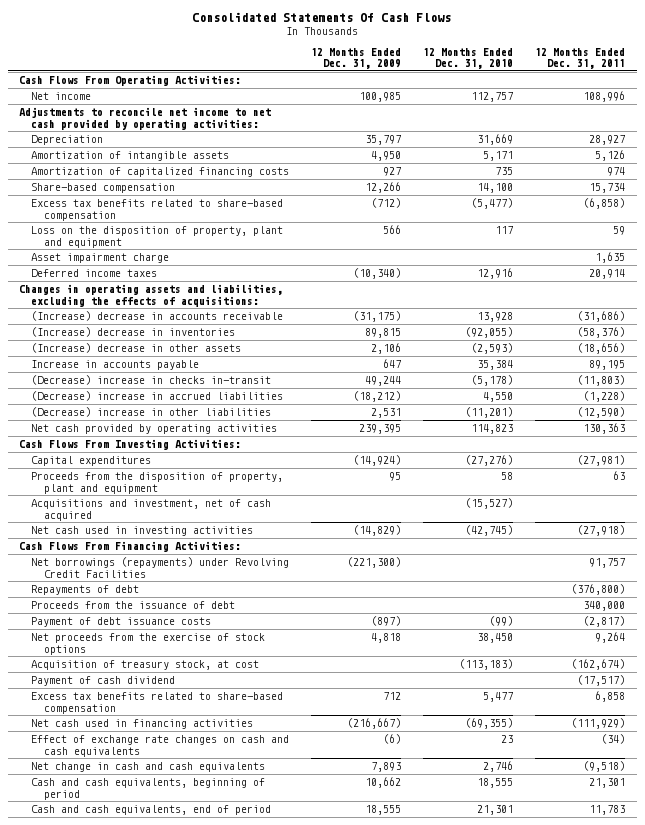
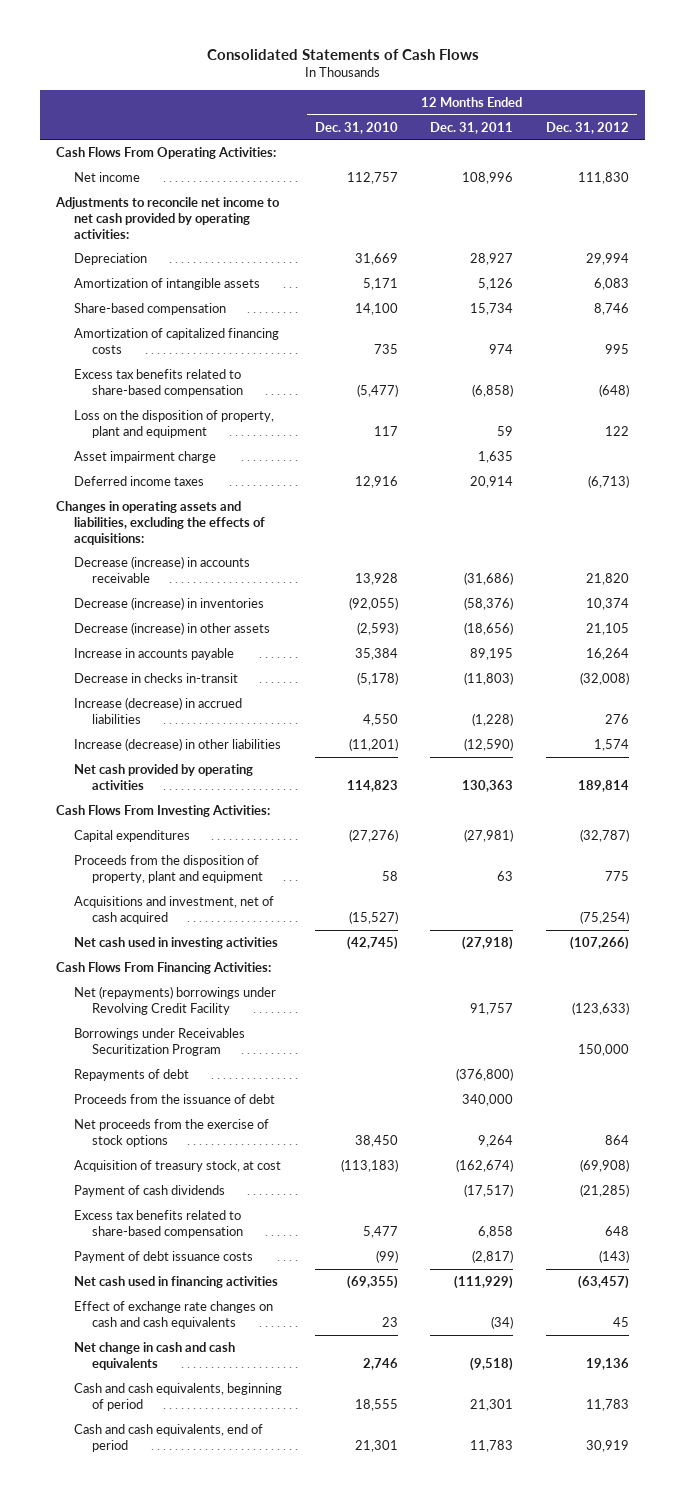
[192,12,452,23] Consolidated Statements Of Cash Flows -> [206,48,479,60] Consolidated Statements of Cash Flows
[311,47,402,70] 12 Months Ended Dec. 31, 2009 -> none
none -> [545,121,629,134] Dec. 31, 2012
[31,167,290,178] Amortization of capitalized financing costs -> [74,327,280,354] Amortization of capitalized financing costs
[31,311,284,322] (Increase) decrease in accounts receivable -> [74,555,251,583] Decrease (increase) in accounts receivable
[31,327,236,338] (Increase) decrease in inventories -> [74,596,265,610] Decrease (increase) in inventories
[31,343,242,354] (Increase) decrease in other assets -> [74,621,271,635] Decrease (increase) in other assets
[31,375,272,386] (Decrease) increase in checks in-transit -> [74,672,239,683] Decrease in checks in-transit
[31,391,284,402] (Decrease) increase in accrued liabilities -> [74,696,243,724] Increase (decrease) in accrued liabilities
[31,407,272,418] (Decrease) increase in other liabilities -> [74,737,282,751] Increase (decrease) in other liabilities
[31,557,290,578] Net borrowings (repayments) under Revolving Credit Facilities -> [74,985,277,1015] Net (repayments) borrowings under Revolving Credit Facility
none -> [74,1027,246,1056] Borrowings under Receivables Securitization Program
[31,676,176,687] Payment of cash dividend -> [74,1184,226,1197] Payment of cash dividends
[31,617,212,628] Payment of debt issuance costs -> [74,1250,254,1263] Payment of debt issuance costs

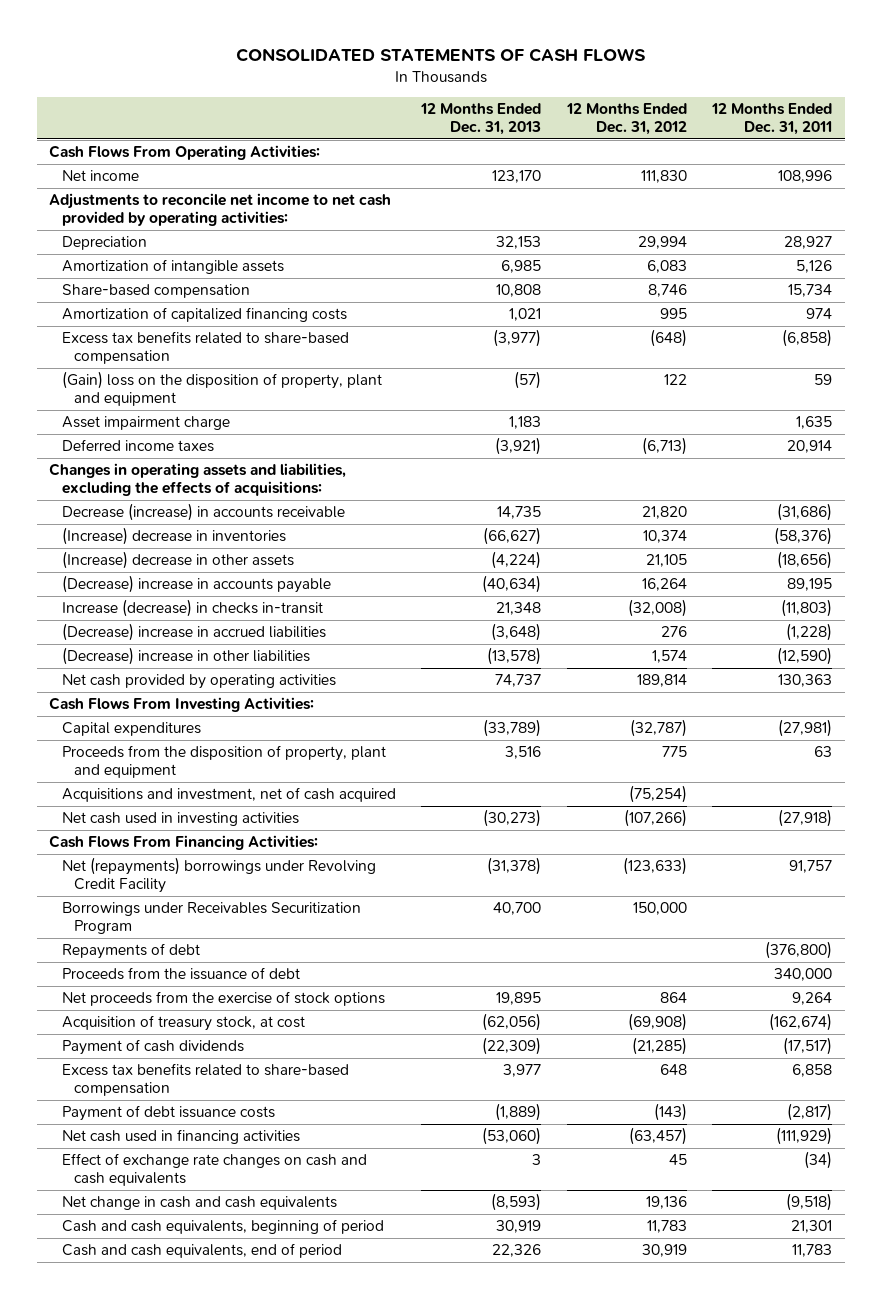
[206,48,479,60] Consolidated Statements of Cash Flows -> [235,47,646,62] CONSOLIDATED STATEMENTS OF CASH FLOWS
[314,121,398,134] Dec. 31, 2010 -> none
none -> [420,103,542,136] 12 Months Ended Dec. 31, 2013
[74,409,275,438] Loss on the disposition of property, plant and equipment -> [61,371,382,407] (Gain) loss on the disposition of property, plant and equipment
[74,596,265,610] Decrease (increase) in inventories -> [61,527,286,546] (Increase) decrease in inventories
[74,621,271,635] Decrease (increase) in other assets -> [61,551,294,570] (Increase) decrease in other assets
[74,647,235,660] Increase in accounts payable -> [61,575,331,594] (Decrease) increase in accounts payable
[74,672,239,683] Decrease in checks in-transit -> [61,599,323,618] Increase (decrease) in checks in-transit
[74,696,243,724] Increase (decrease) in accrued liabilities -> [61,623,326,642] (Decrease) increase in accrued liabilities
[74,737,282,751] Increase (decrease) in other liabilities -> [61,647,310,666] (Decrease) increase in other liabilities

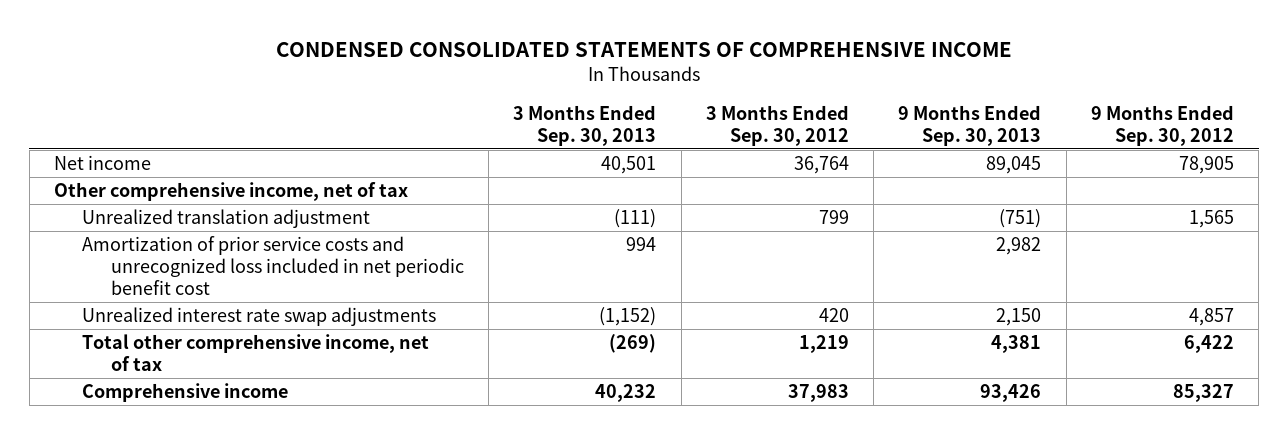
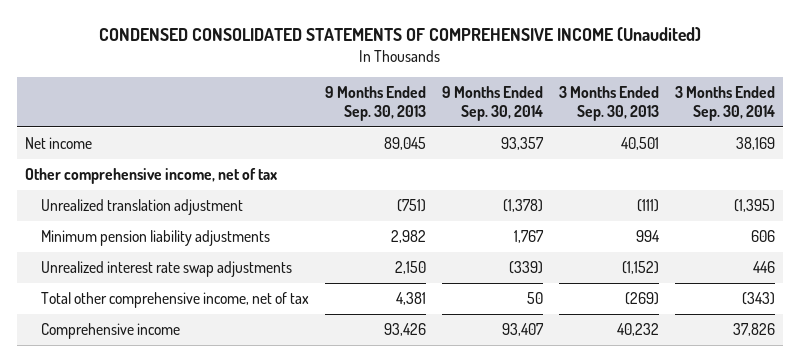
[275,42,1012,58] CONDENSED CONSOLIDATED STATEMENTS OF COMPREHENSIVE INCOME -> [99,26,702,41] CONDENSED CONSOLIDATED STATEMENTS OF COMPREHENSIVE INCOME (Unaudited)
[705,104,849,146] 3 Months Ended Sep. 30, 2012 -> none
[1090,104,1234,146] 9 Months Ended Sep. 30, 2012 -> none
none -> [441,85,543,122] 9 Months Ended Sep. 30, 2014
none -> [674,85,775,122] 3 Months Ended Sep. 30, 2014
[82,236,464,296] Amortization of prior service costs and unrecognized loss included in net periodic benefit cost -> [40,229,270,246] Minimum pension liability adjustments

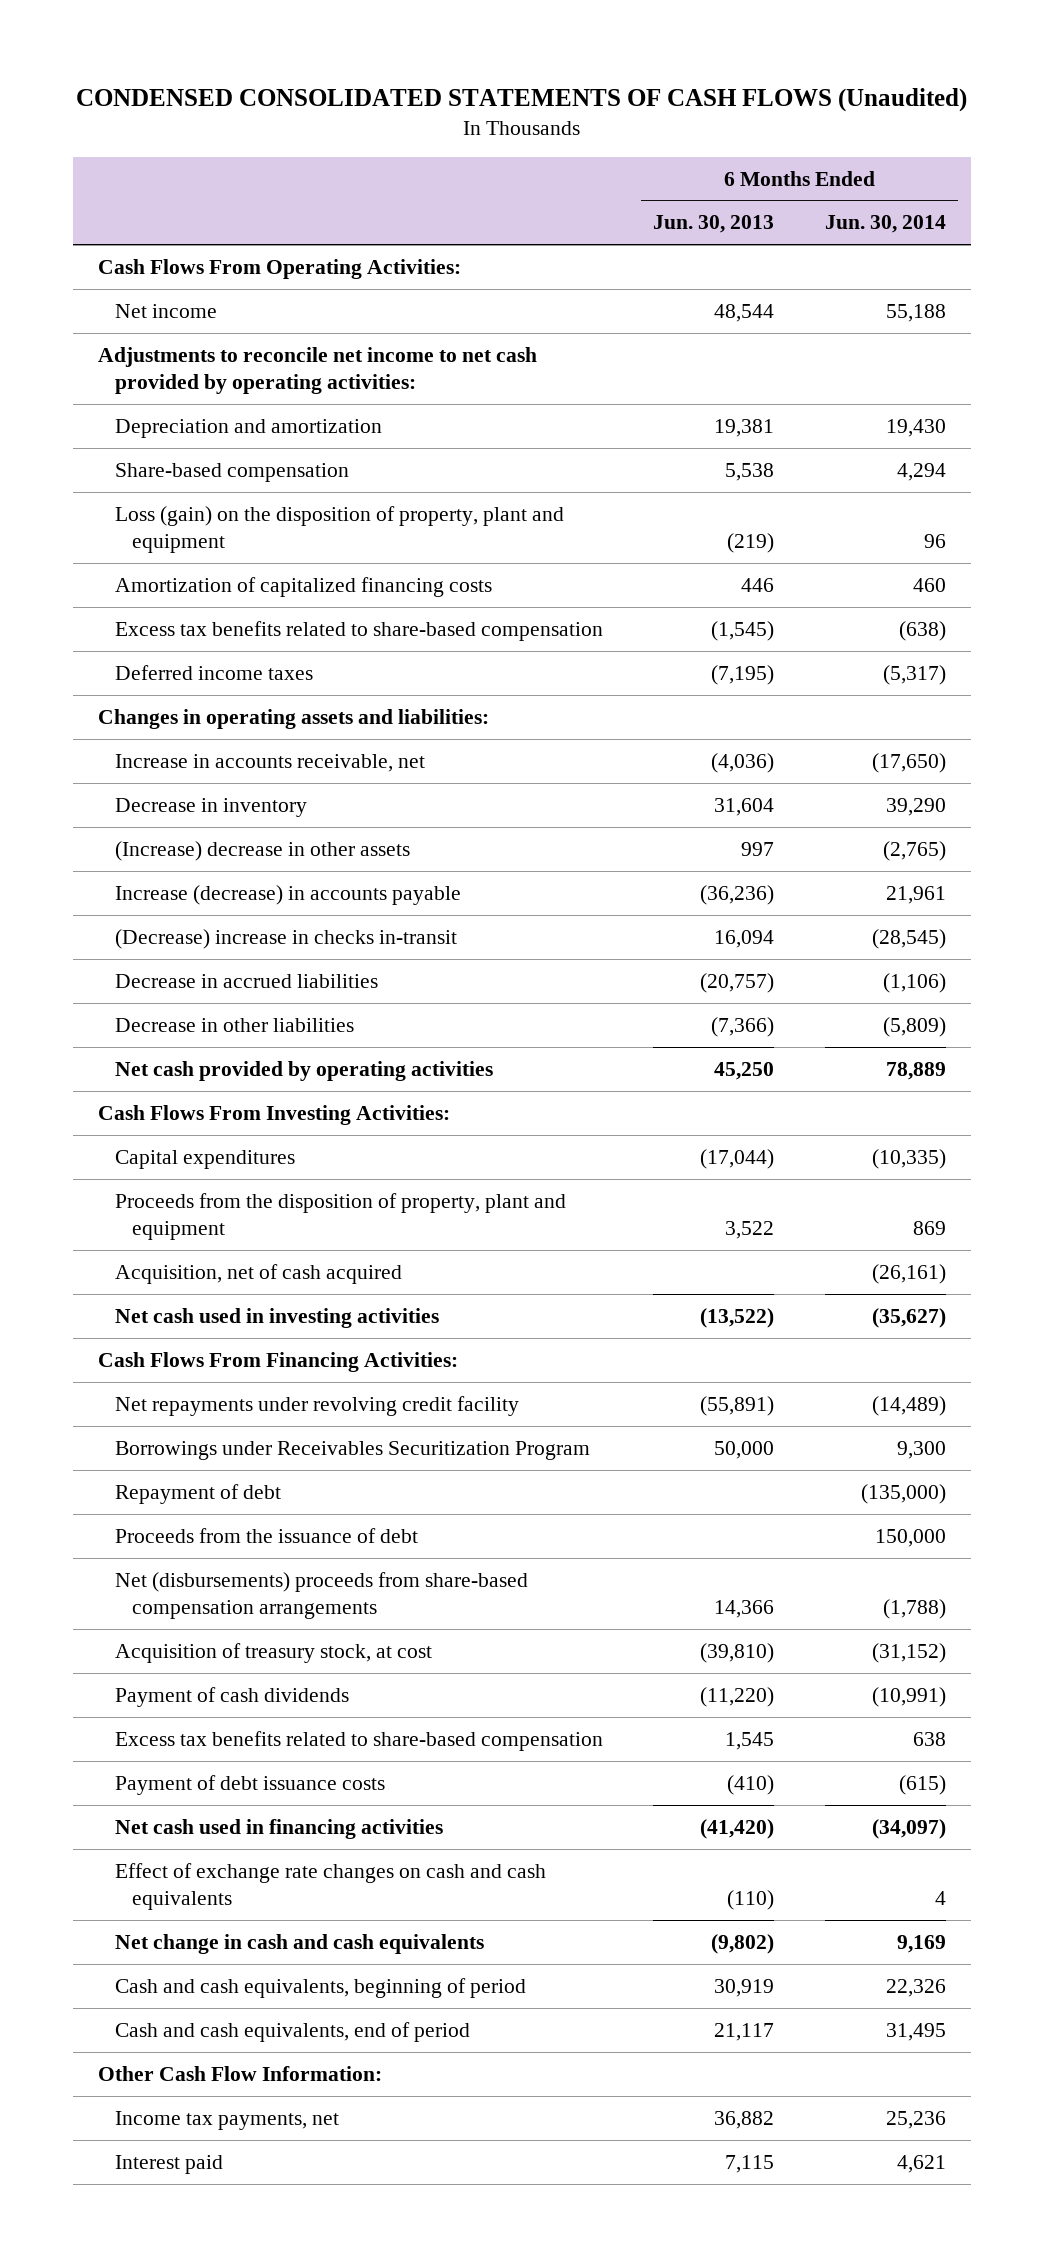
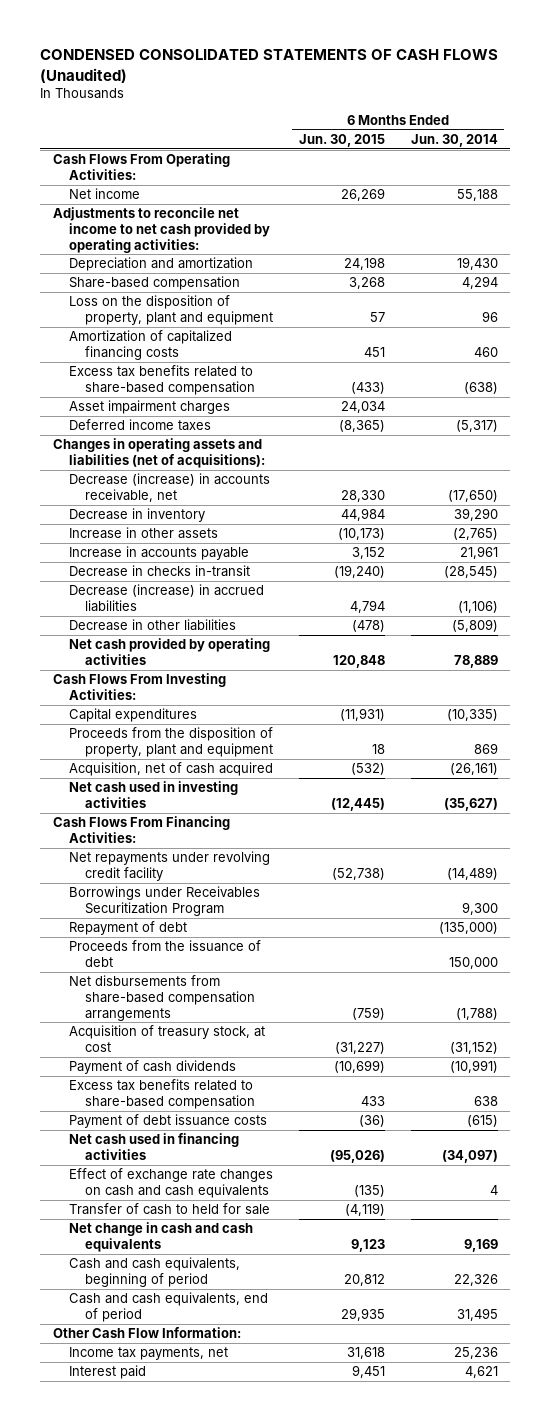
[653,215,775,234] Jun. 30, 2013 -> none
none -> [298,134,385,148] Jun. 30, 2015
[115,505,565,554] Loss (gain) on the disposition of property, plant and equipment -> [68,295,273,325] Loss on the disposition of property, plant and equipment
none -> [68,400,230,415] Asset impairment charges
[98,708,490,729] Changes in operating assets and liabilities: -> [53,438,265,468] Changes in operating assets and liabilities (net of acquisitions):
[115,753,426,772] Increase in accounts receivable, net -> [68,473,270,502] Decrease (increase) in accounts receivable, net
[115,840,411,861] (Increase) decrease in other assets -> [68,527,218,540] Increase in other assets
[115,884,462,905] Increase (decrease) in accounts payable -> [68,546,249,561] Increase in accounts payable
[115,928,458,949] (Decrease) increase in checks in-transit -> [68,565,250,578] Decrease in checks in-transit
[115,973,379,988] Decrease in accrued liabilities -> [68,584,264,612] Decrease (increase) in accrued liabilities
[115,1571,529,1620] Net (disbursements) proceeds from share-based compensation arrangements -> [68,975,255,1021] Net disbursements from share-based compensation arrangements
none -> [68,1203,270,1216] Transfer of cash to held for sale

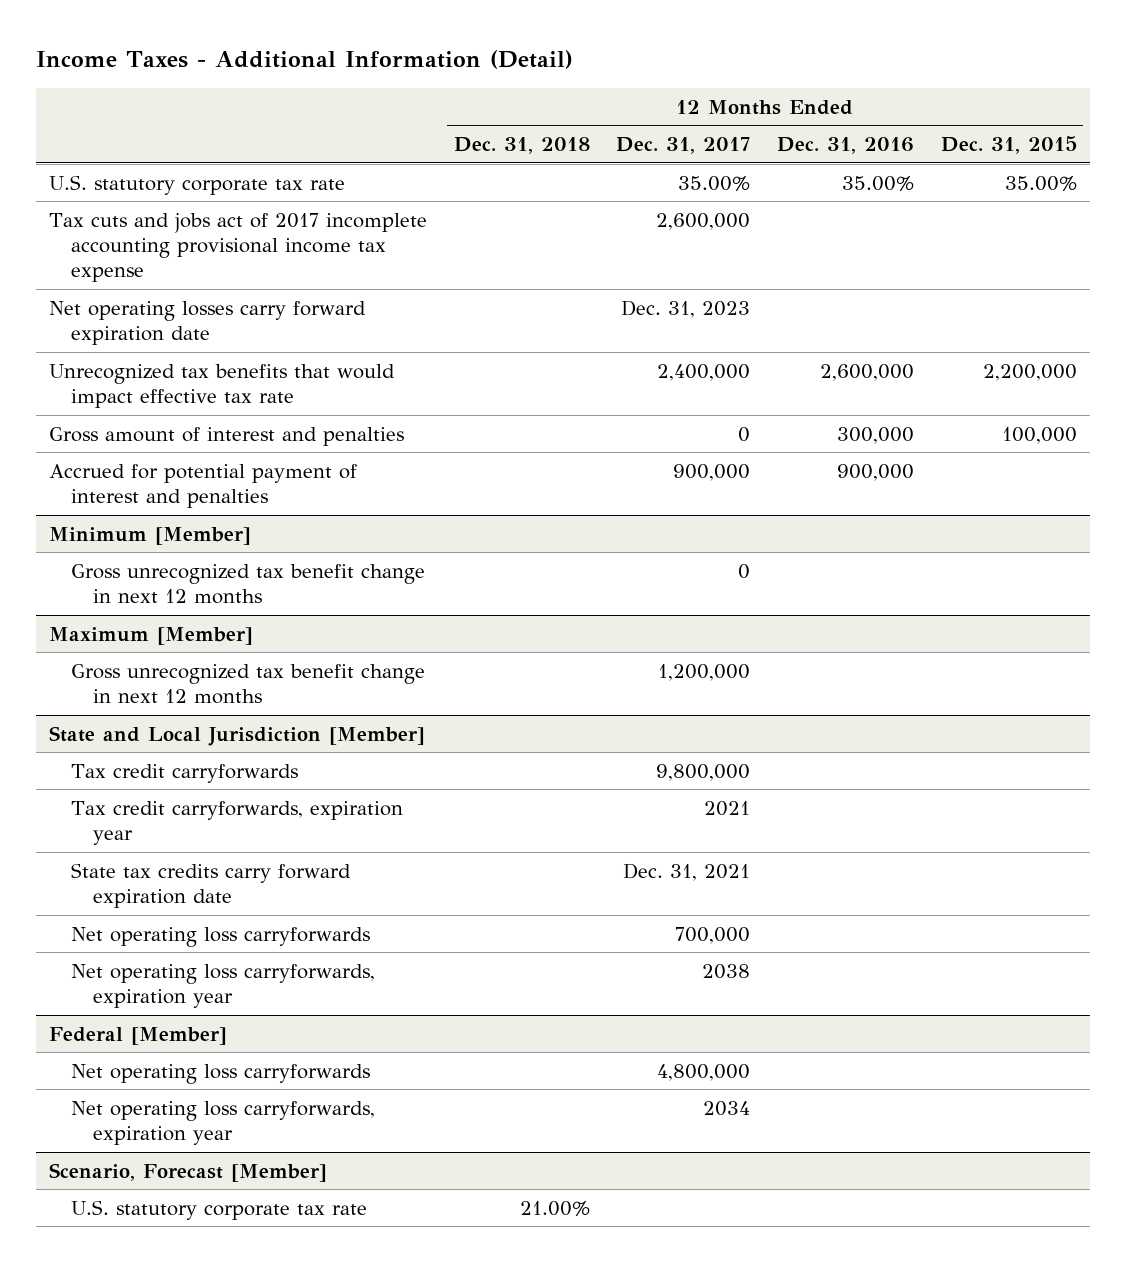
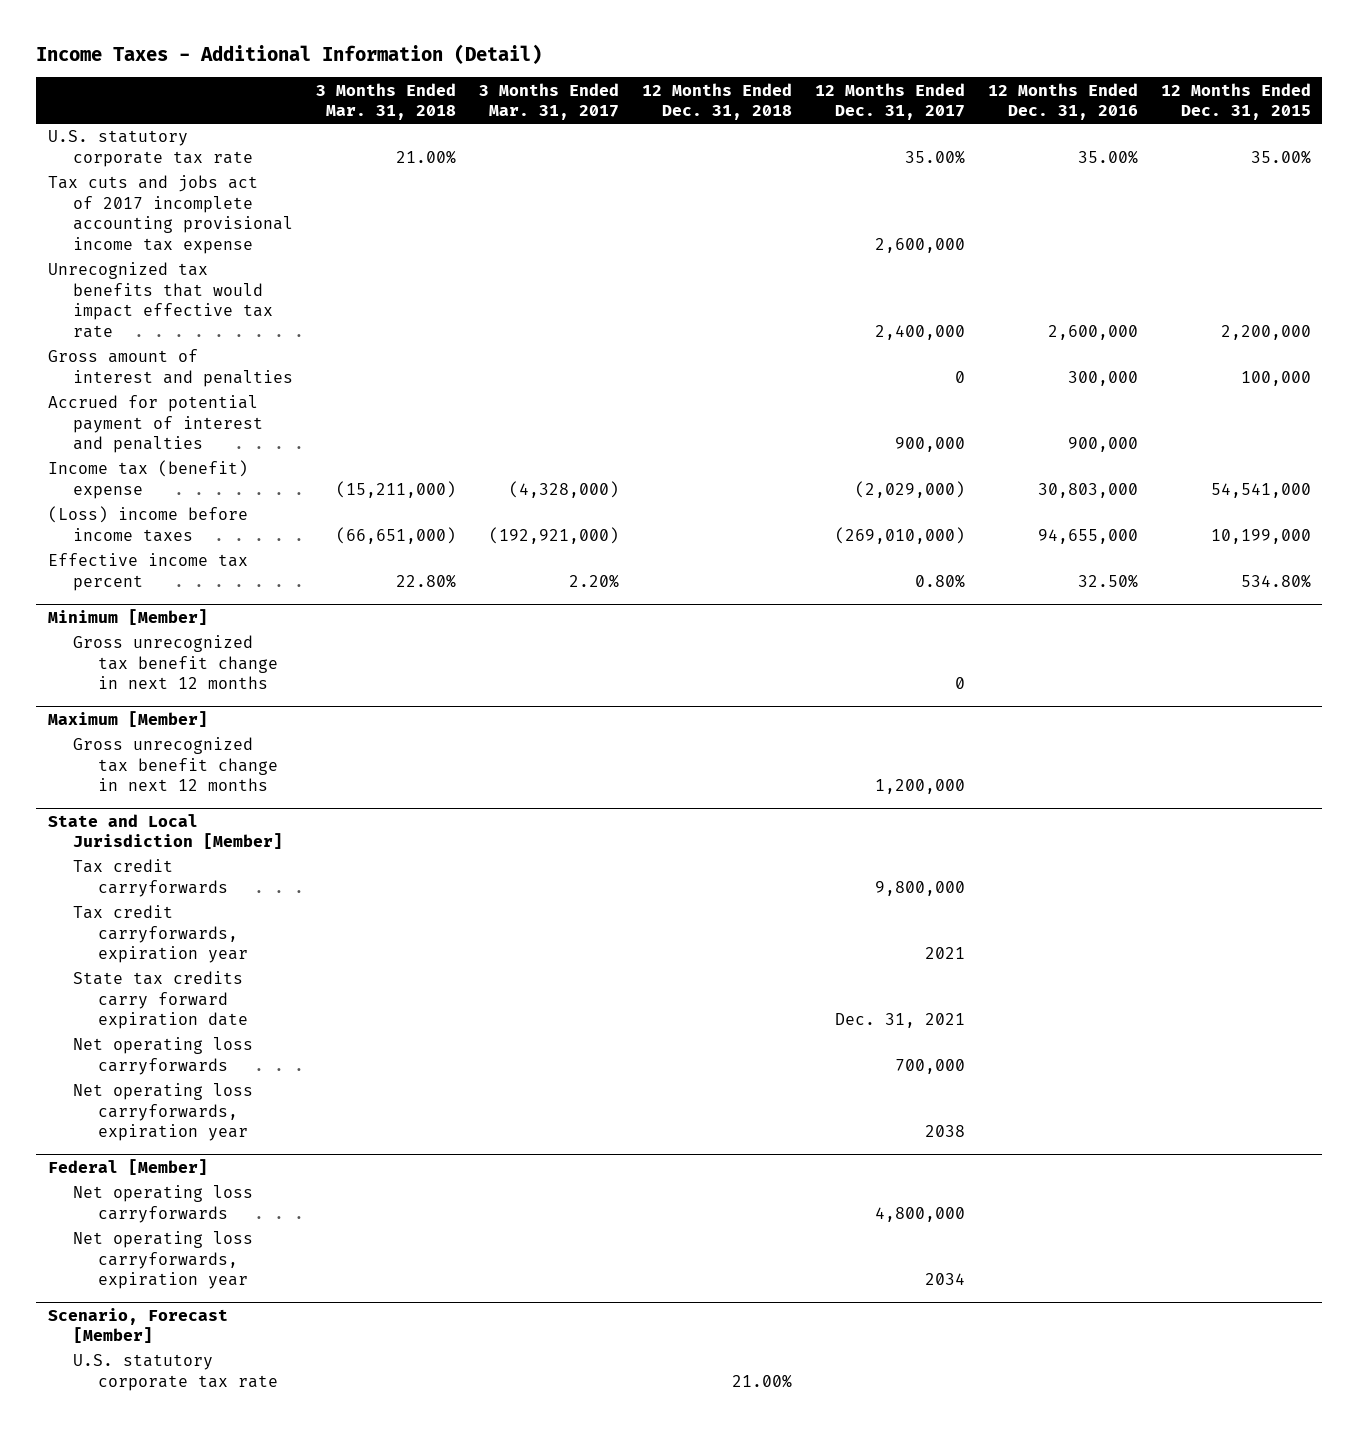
none -> [315,82,456,121] 3 Months Ended Mar. 31, 2018
none -> [478,82,619,121] 3 Months Ended Mar. 31, 2017
[49,300,367,345] Net operating losses carry forward expiration date -> none
none -> [47,460,248,499] Income tax (benefit) expense
none -> [47,506,248,542] (Loss) income before income taxes
none -> [47,553,248,591] Effective income tax percent

